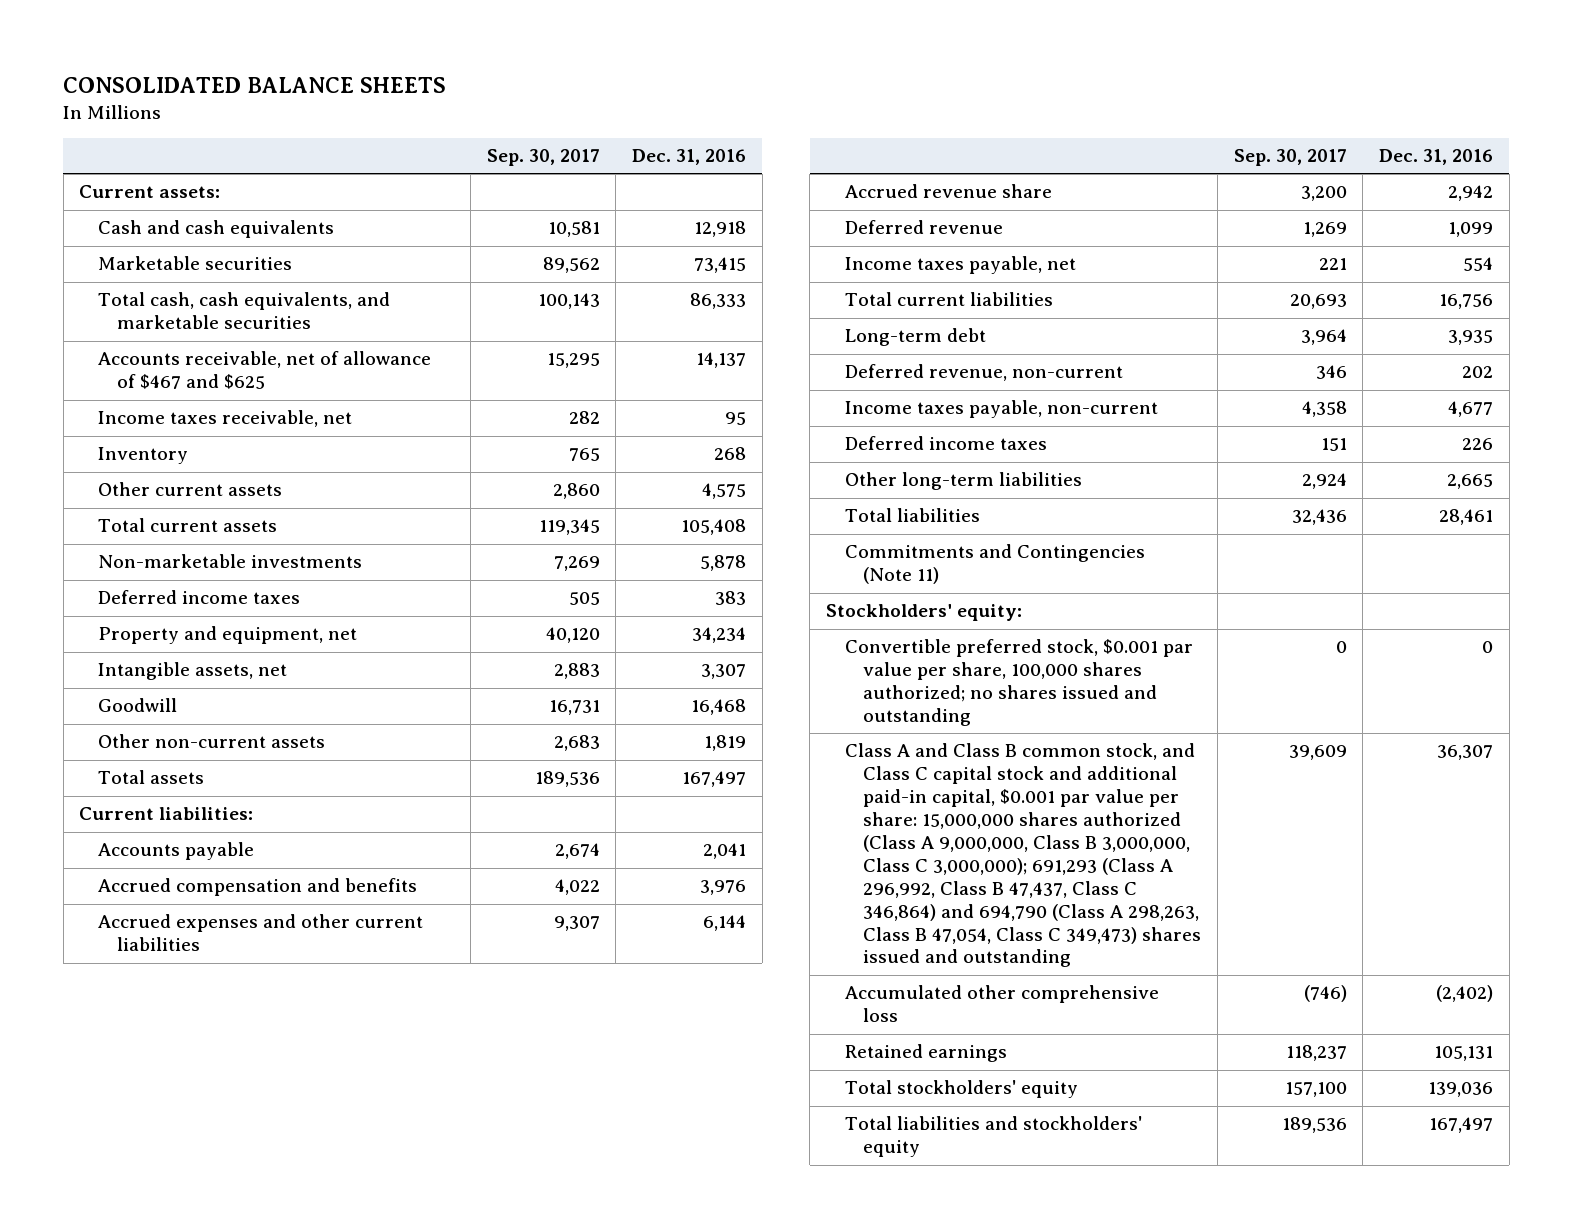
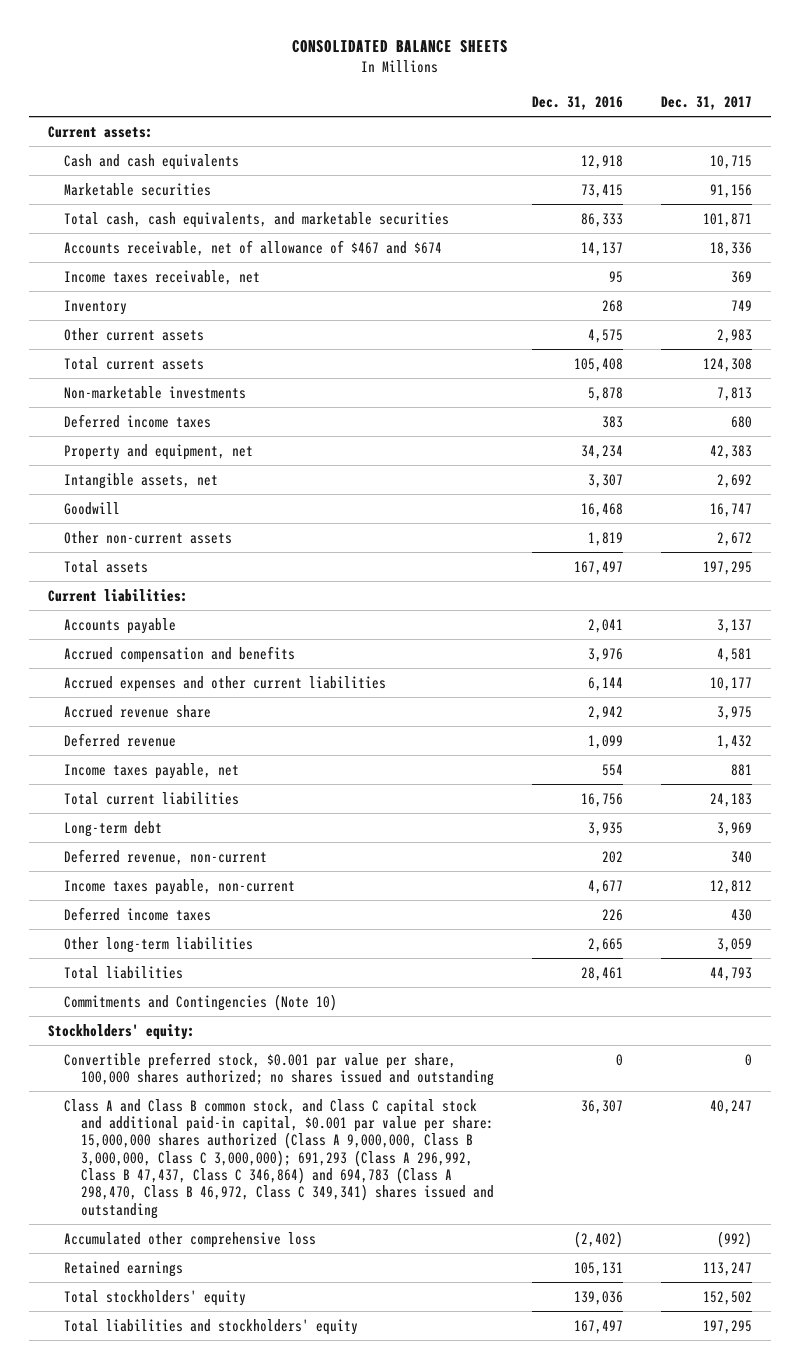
[486,149,600,167] Sep. 30, 2017 -> none
none -> [660,95,752,110] Dec. 31, 2017
[97,351,431,390] Accounts receivable, net of allowance of $467 and $625 -> [64,239,443,256] Accounts receivable, net of allowance of $467 and $674
[844,544,1145,585] Commitments and Contingencies (Note 11) -> [64,993,338,1011] Commitments and Contingencies (Note 10)
[844,743,1202,968] Class A and Class B common stock, and Class C capital stock and additional paid-in capital, $0.001 par value per share: 15,000,000 shares authorized (Class A 9,000,000, Class B 3,000,000, Class C 3,000,000); 691,293 (Class A 296,992, Class B 47,437, Class C 346,864) and 694,790 (Class A 298,263, Class B 47,054, Class C 349,473) shares issued and outstanding -> [64,1098,494,1219] Class A and Class B common stock, and Class C capital stock and additional paid-in capital, $0.001 par value per share: 15,000,000 shares authorized (Class A 9,000,000, Class B 3,000,000, Class C 3,000,000); 691,293 (Class A 296,992, Class B 47,437, Class C 346,864) and 694,783 (Class A 298,470, Class B 46,972, Class C 349,341) shares issued and outstanding

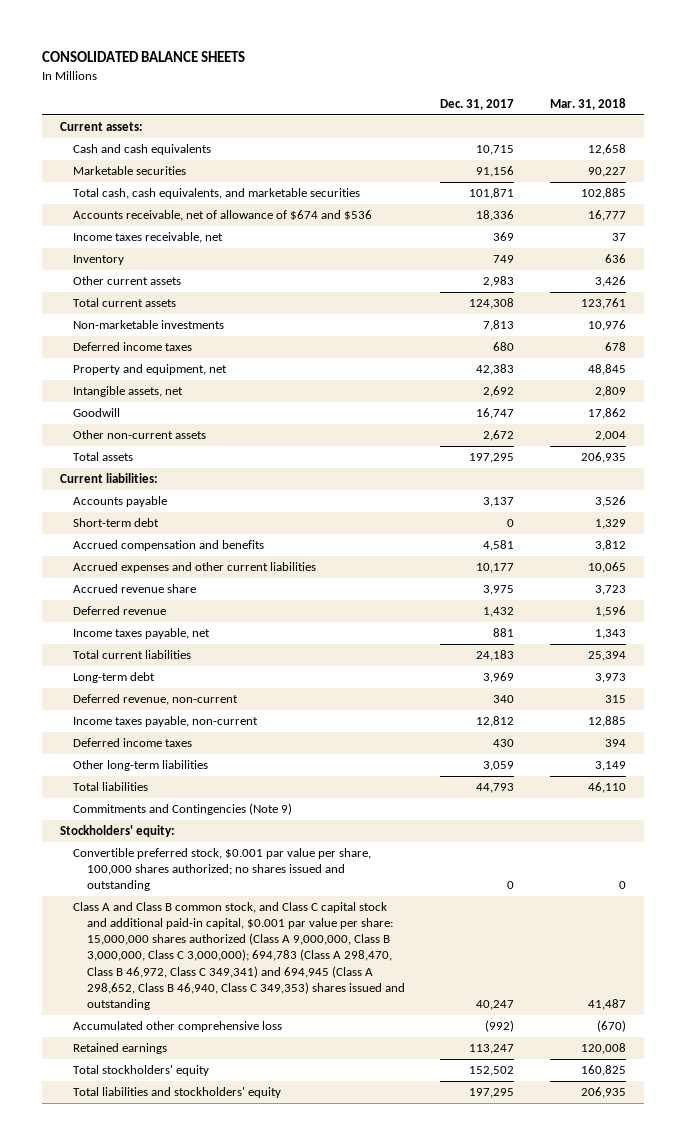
[531,95,623,110] Dec. 31, 2016 -> none
none -> [550,97,627,110] Mar. 31, 2018
[64,239,443,256] Accounts receivable, net of allowance of $467 and $674 -> [73,210,373,222] Accounts receivable, net of allowance of $674 and $536
none -> [73,518,160,528] Short-term debt
[64,993,338,1011] Commitments and Contingencies (Note 10) -> [73,803,293,816] Commitments and Contingencies (Note 9)
[64,1098,494,1219] Class A and Class B common stock, and Class C capital stock and additional paid-in capital, $0.001 par value per share: 15,000,000 shares authorized (Class A 9,000,000, Class B 3,000,000, Class C 3,000,000); 691,293 (Class A 296,992, Class B 47,437, Class C 346,864) and 694,783 (Class A 298,470, Class B 46,972, Class C 349,341) shares issued and outstanding -> [73,902,405,1010] Class A and Class B common stock, and Class C capital stock and additional paid-in capital, $0.001 par value per share: 15,000,000 shares authorized (Class A 9,000,000, Class B 3,000,000, Class C 3,000,000); 694,783 (Class A 298,470, Class B 46,972, Class C 349,341) and 694,945 (Class A 298,652, Class B 46,940, Class C 349,353) shares issued and outstanding

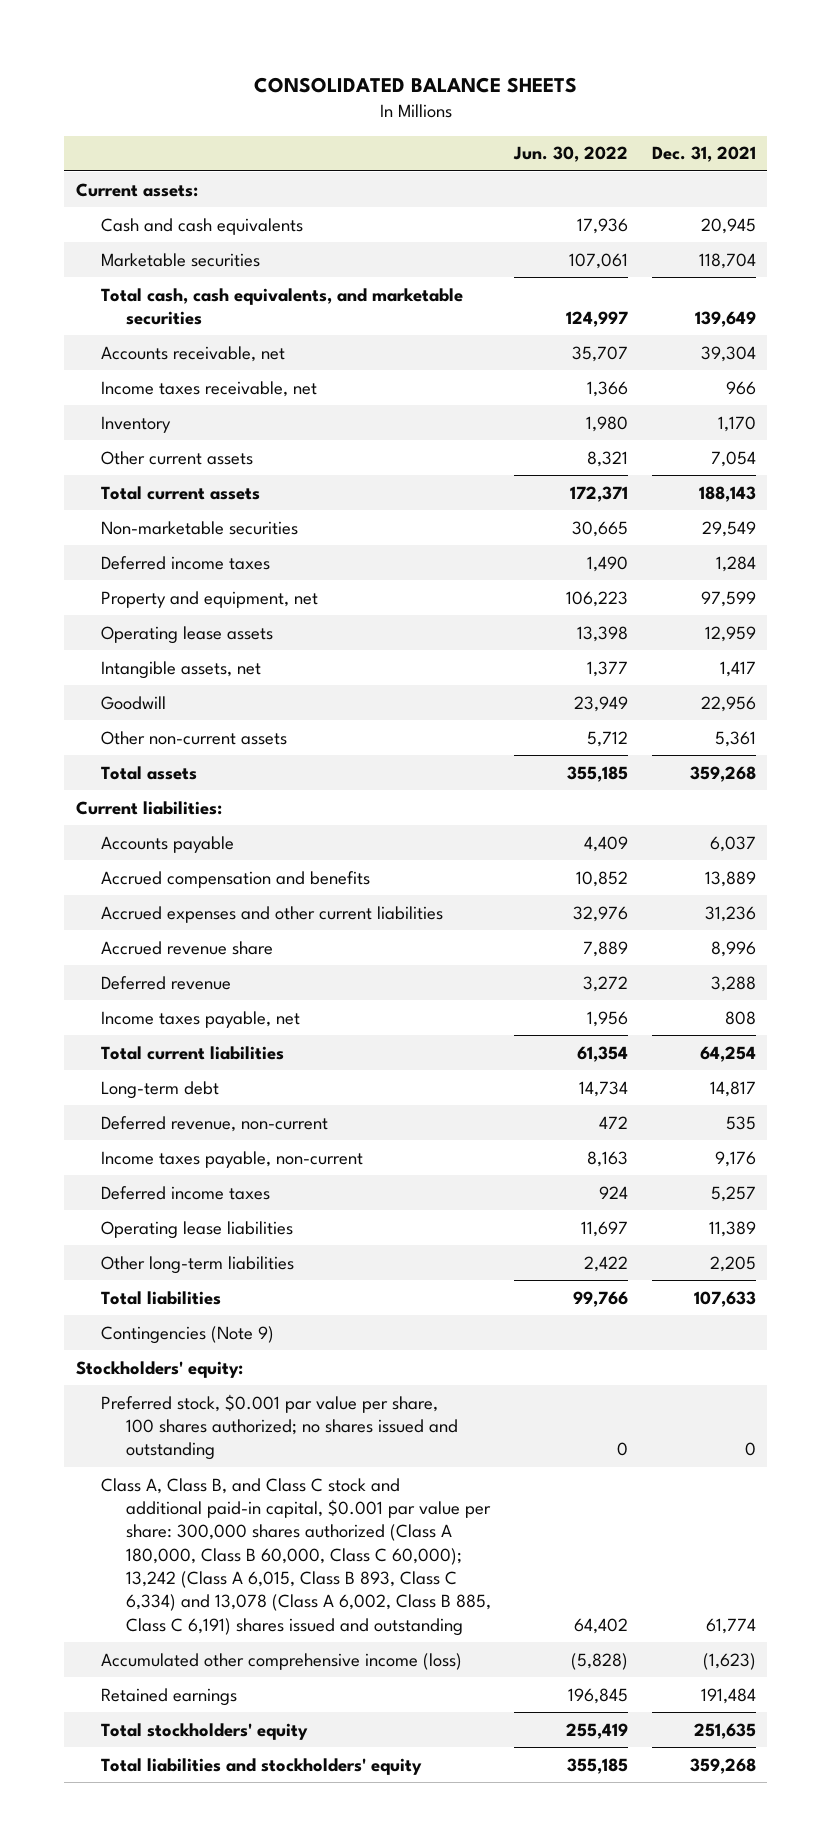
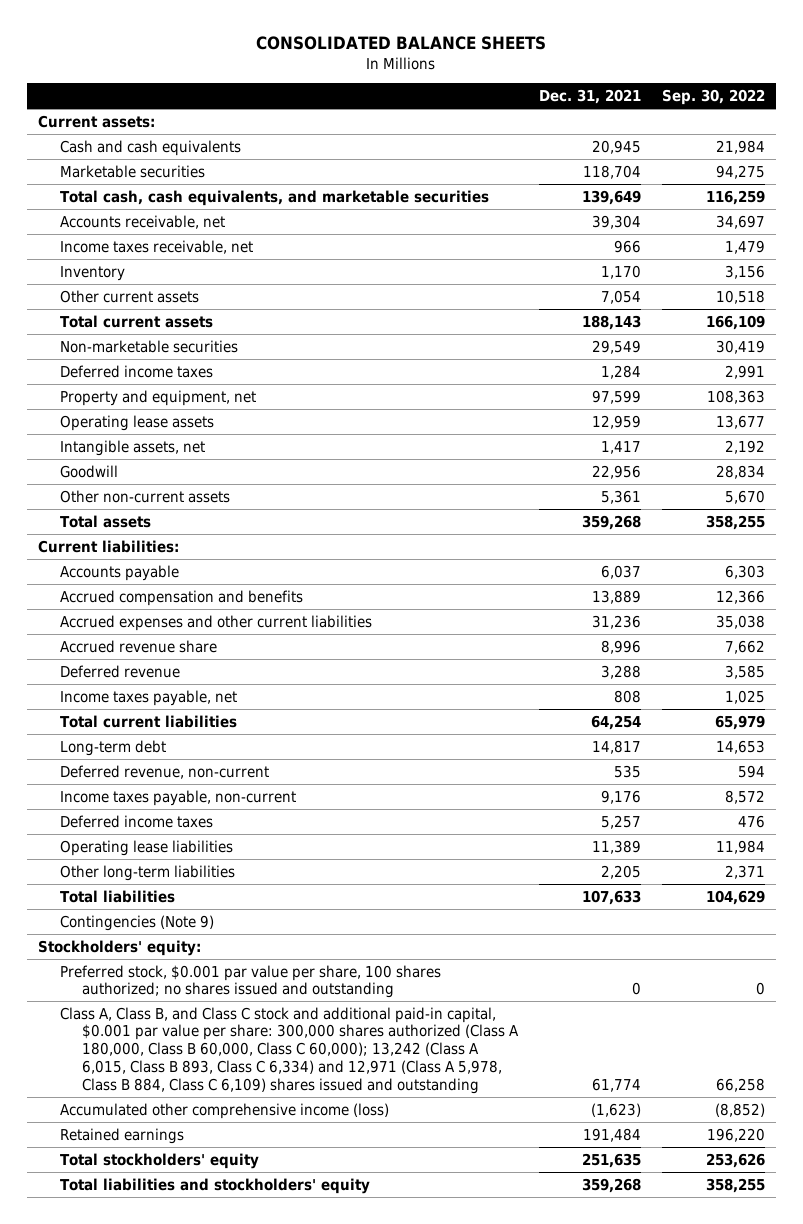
[513,146,629,163] Jun. 30, 2022 -> none
none -> [662,89,766,106] Sep. 30, 2022
[100,1477,492,1636] Class A, Class B, and Class C stock and additional paid-in capital, $0.001 par value per share: 300,000 shares authorized (Class A 180,000, Class B 60,000, Class C 60,000); 13,242 (Class A 6,015, Class B 893, Class C 6,334) and 13,078 (Class A 6,002, Class B 885, Class C 6,191) shares issued and outstanding -> [59,1006,519,1094] Class A, Class B, and Class C stock and additional paid-in capital, $0.001 par value per share: 300,000 shares authorized (Class A 180,000, Class B 60,000, Class C 60,000); 13,242 (Class A 6,015, Class B 893, Class C 6,334) and 12,971 (Class A 5,978, Class B 884, Class C 6,109) shares issued and outstanding

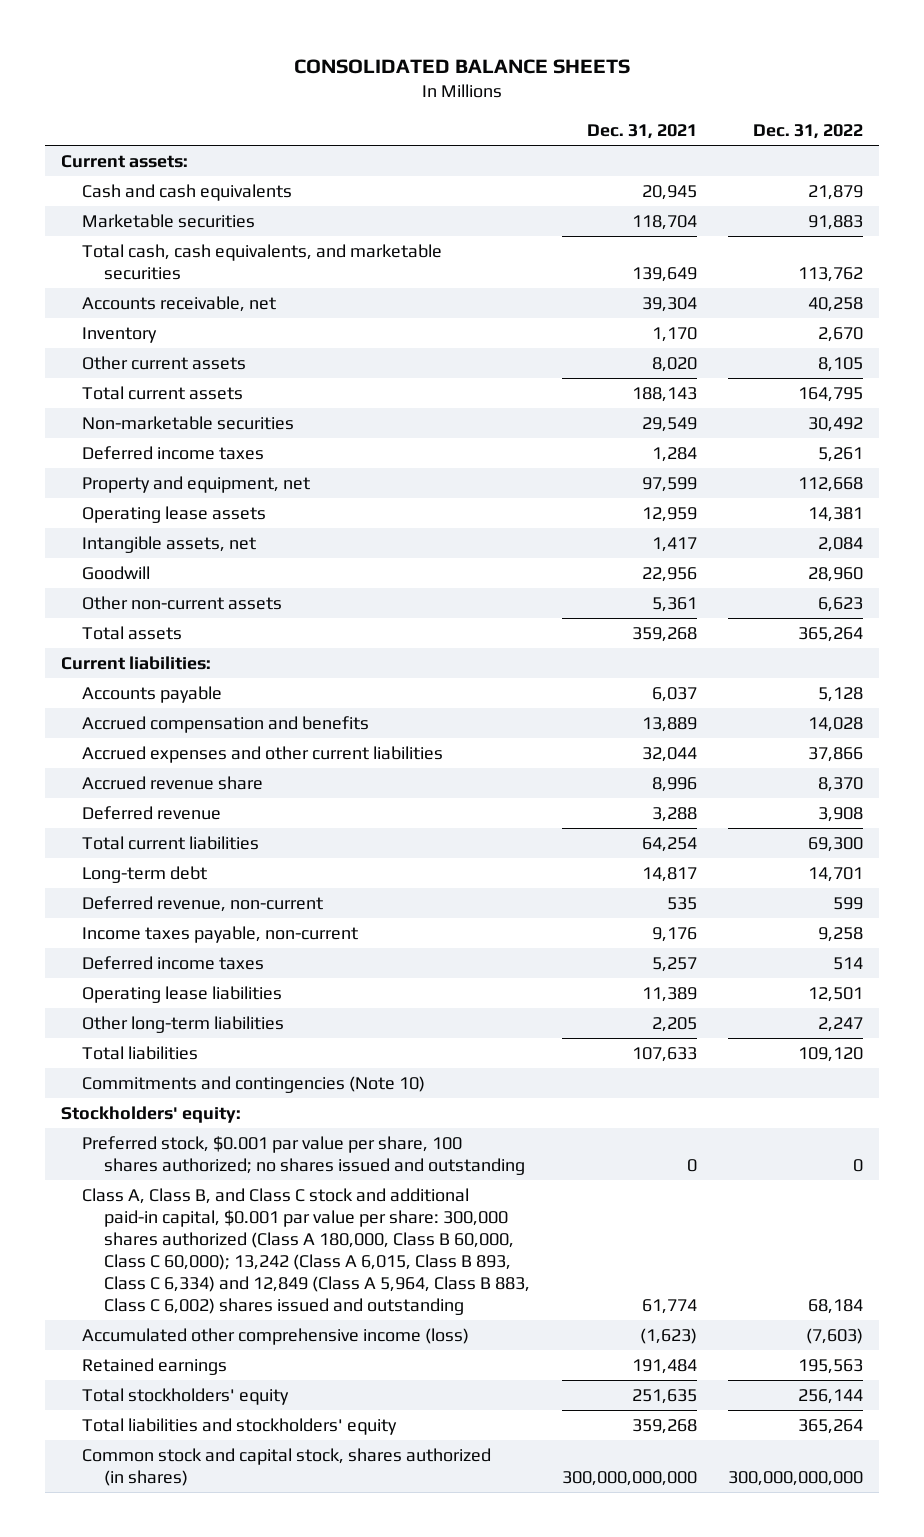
[662,89,766,106] Sep. 30, 2022 -> none
none -> [753,123,864,139] Dec. 31, 2022
[59,239,253,254] Income taxes receivable, net -> none
[600,289,641,304] 7,054 -> [651,357,697,373] 8,020
[591,614,641,629] 31,236 -> [641,747,697,763] 32,044
[59,689,237,706] Income taxes payable, net -> none
[59,914,214,931] Contingencies (Note 9) -> [82,1076,426,1094] Commitments and contingencies (Note 10)
[59,1006,519,1094] Class A, Class B, and Class C stock and additional paid-in capital, $0.001 par value per share: 300,000 shares authorized (Class A 180,000, Class B 60,000, Class C 60,000); 13,242 (Class A 6,015, Class B 893, Class C 6,334) and 12,971 (Class A 5,978, Class B 884, Class C 6,109) shares issued and outstanding -> [82,1188,531,1315] Class A, Class B, and Class C stock and additional paid-in capital, $0.001 par value per share: 300,000 shares authorized (Class A 180,000, Class B 60,000, Class C 60,000); 13,242 (Class A 6,015, Class B 893, Class C 6,334) and 12,849 (Class A 5,964, Class B 883, Class C 6,002) shares issued and outstanding
none -> [82,1448,492,1486] Common stock and capital stock, shares authorized (in shares)

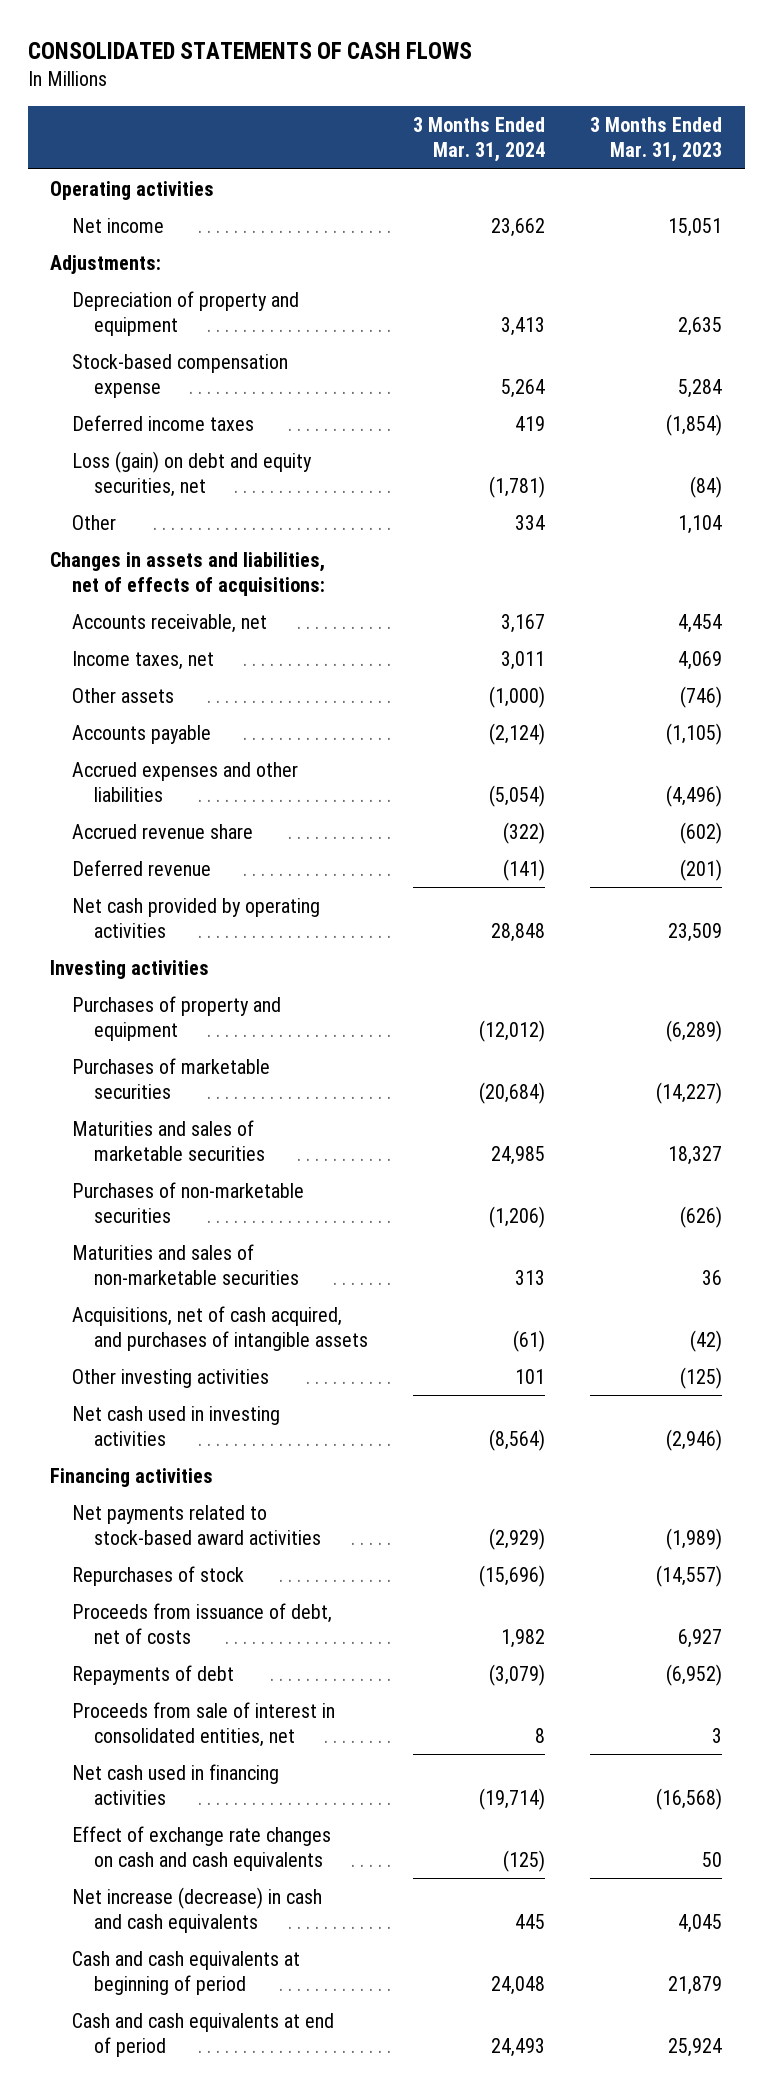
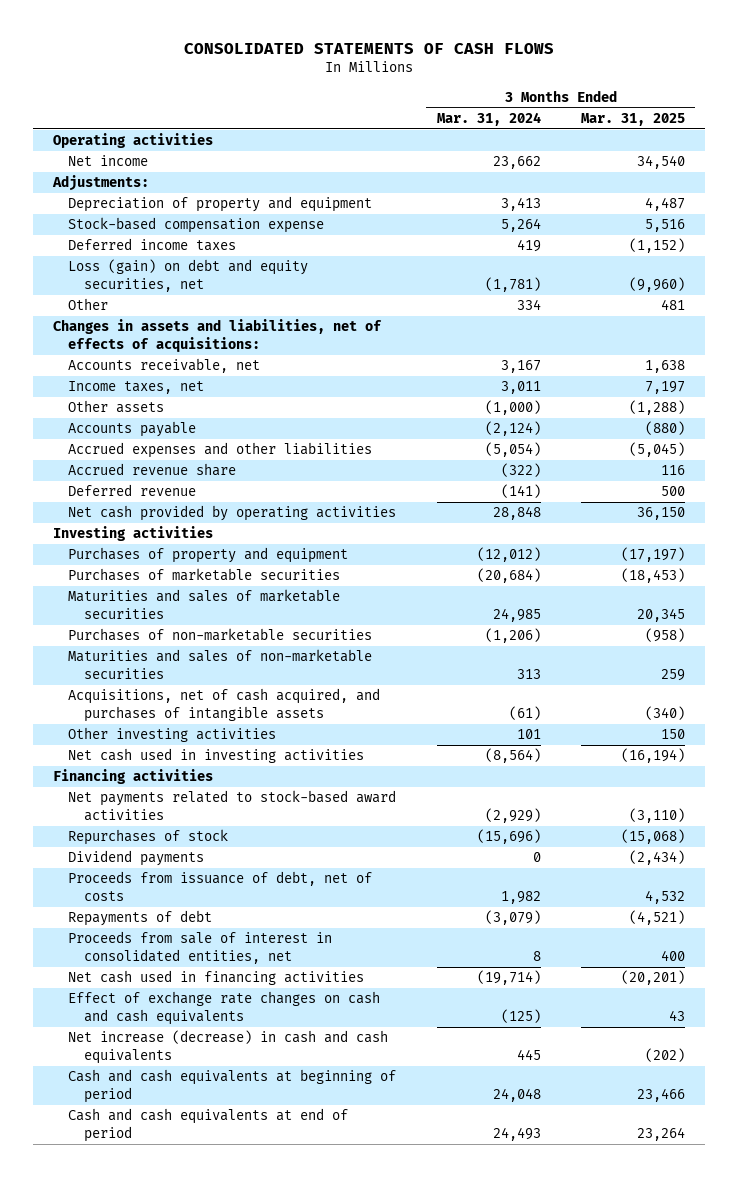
[590,117,723,163] 3 Months Ended Mar. 31, 2023 -> none
none -> [580,112,685,126] Mar. 31, 2025
none -> [68,850,205,867] Dividend payments

